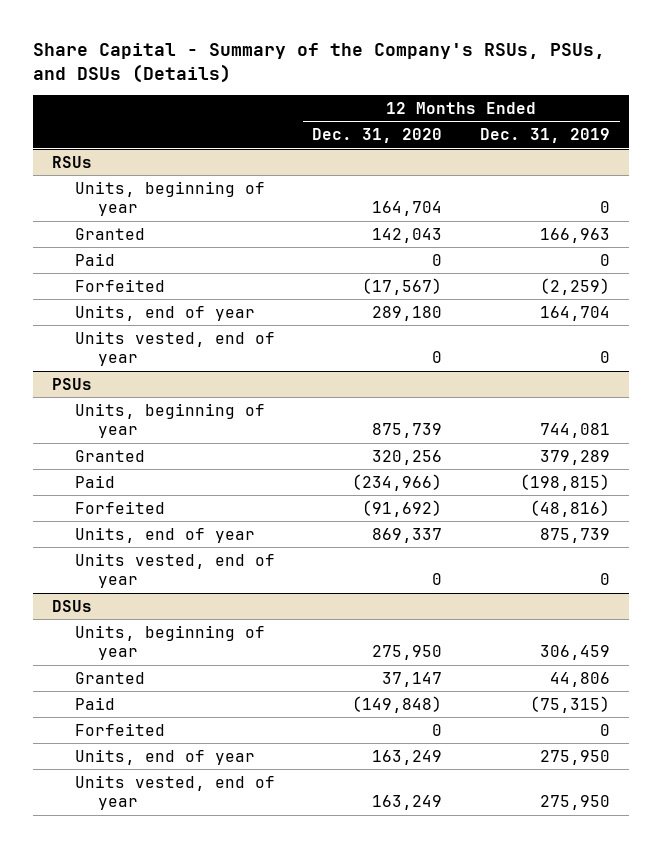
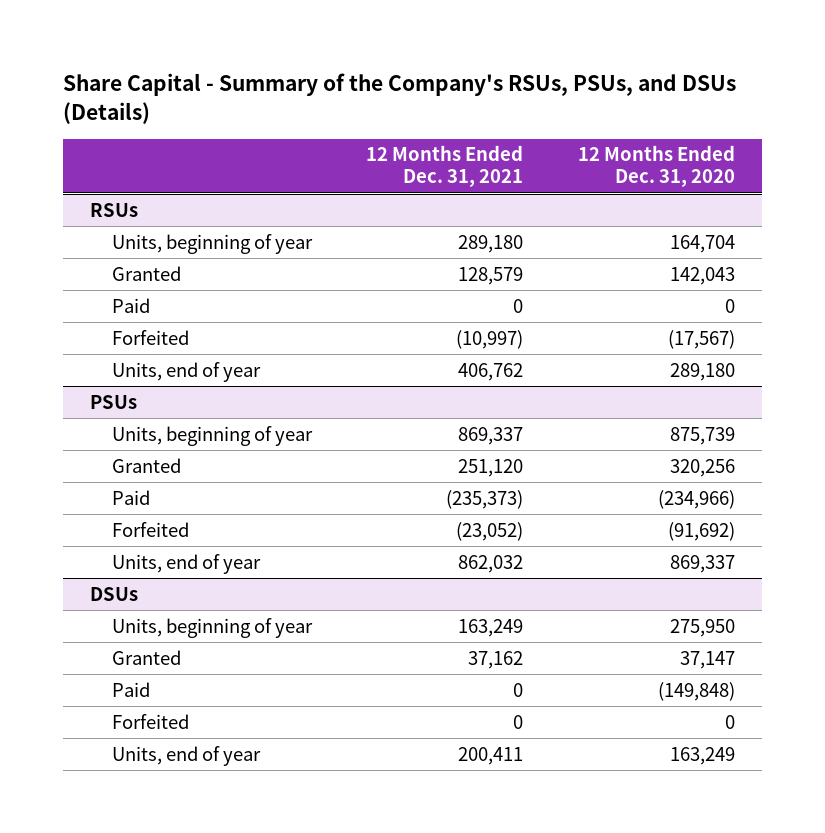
[480,128,611,144] Dec. 31, 2019 -> none
none -> [366,145,524,188] 12 Months Ended Dec. 31, 2021
[74,330,275,367] Units vested, end of year -> none
[74,552,275,589] Units vested, end of year -> none
[74,774,275,811] Units vested, end of year -> none

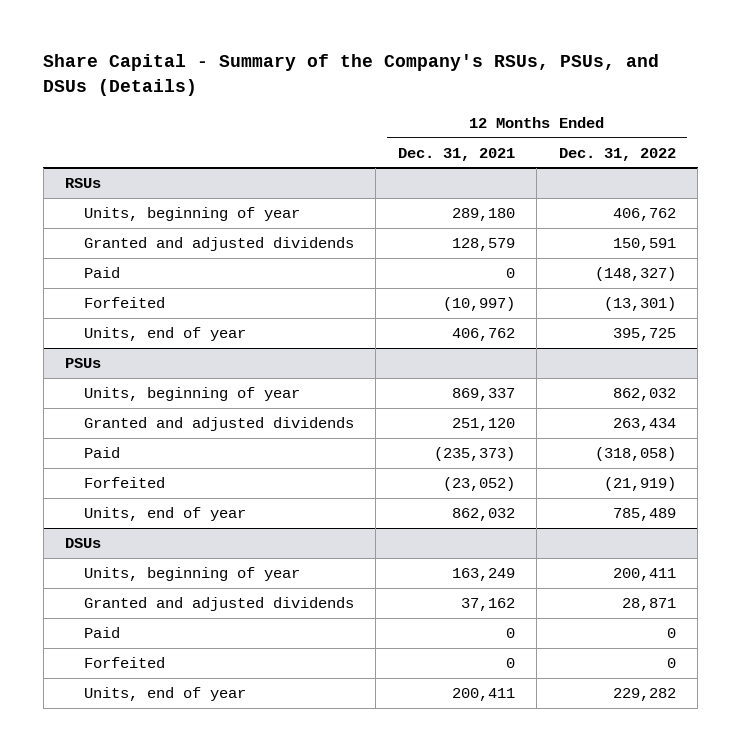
[577,145,735,188] 12 Months Ended Dec. 31, 2020 -> none
none -> [558,147,676,161] Dec. 31, 2022
[111,265,181,281] Granted -> [83,237,354,252] Granted and adjusted dividends
[111,457,181,473] Granted -> [83,417,354,432] Granted and adjusted dividends
[111,649,181,665] Granted -> [83,597,354,612] Granted and adjusted dividends

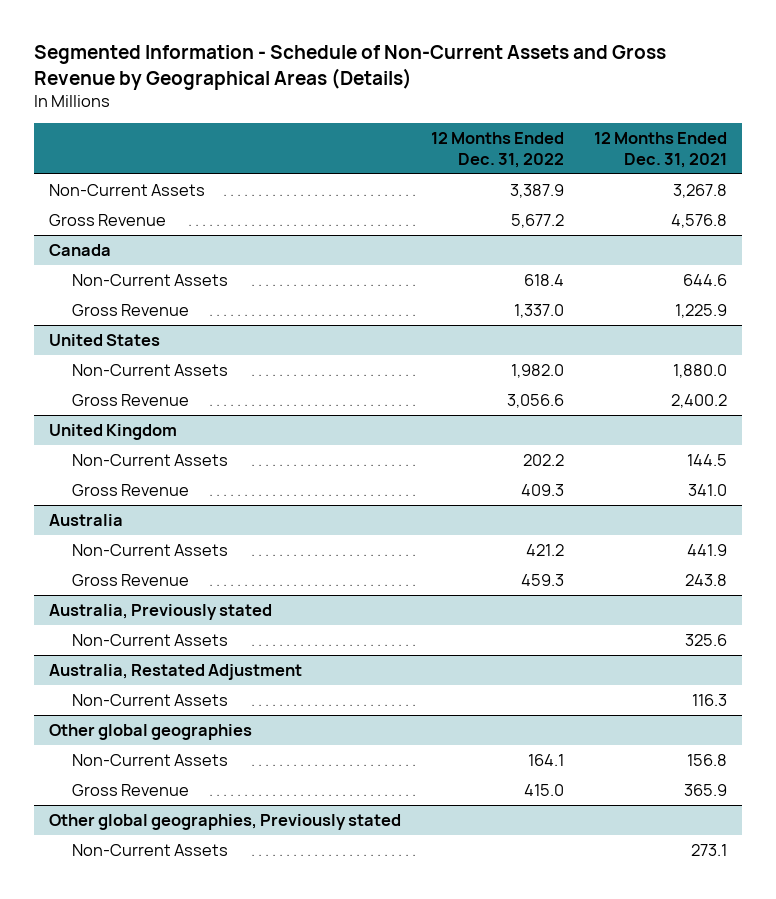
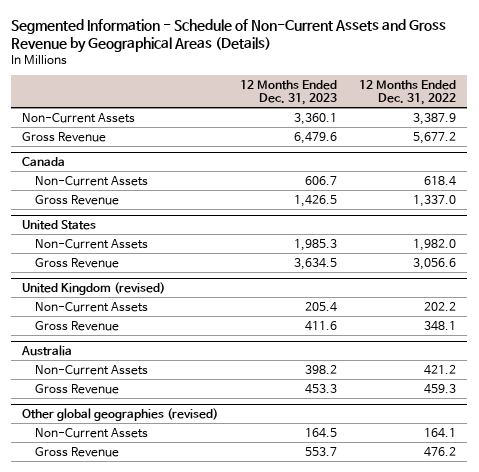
[594,132,728,168] 12 Months Ended Dec. 31, 2021 -> none
none -> [240,79,338,106] 12 Months Ended Dec. 31, 2023
[48,424,177,441] United Kingdom -> [22,282,166,296] United Kingdom (revised)
[521,484,565,497] 409.3 -> [424,320,457,331] 348.1
[48,604,272,621] Australia, Previously stated -> none
[72,634,229,647] Non-Current Assets -> none
[48,664,302,681] Australia, Restated Adjustment -> none
[72,694,229,707] Non-Current Assets -> none
[48,724,252,741] Other global geographies -> [22,408,219,422] Other global geographies (revised)
[48,814,401,831] Other global geographies, Previously stated -> none
[72,844,229,857] Non-Current Assets -> none
[524,784,565,797] 415.0 -> [424,446,457,457] 476.2

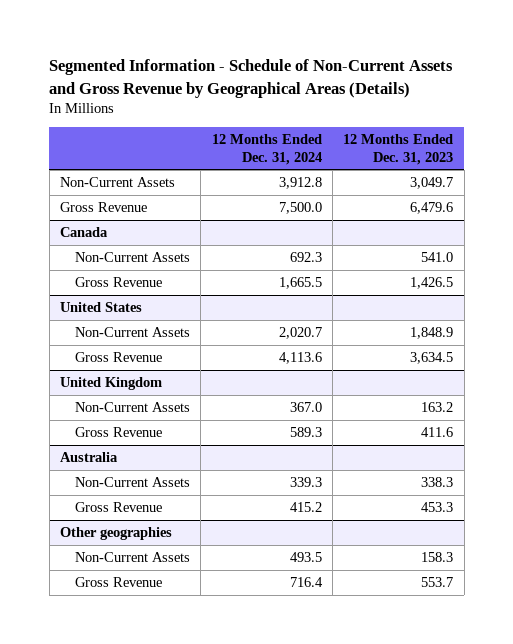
[359,79,457,106] 12 Months Ended Dec. 31, 2022 -> none
none -> [211,134,322,165] 12 Months Ended Dec. 31, 2024
[294,112,338,125] 3,360.1 -> [410,177,454,190] 3,049.7
[305,175,338,185] 606.7 -> [421,252,454,263] 541.0
[294,238,338,251] 1,985.3 -> [410,327,454,340] 1,848.9
[22,282,166,296] United Kingdom (revised) -> [60,377,163,391] United Kingdom
[305,301,338,312] 205.4 -> [421,402,454,413] 163.2
[305,364,338,374] 398.2 -> [421,477,454,488] 338.3
[22,408,219,422] Other global geographies (revised) -> [60,527,173,541] Other geographies
[305,427,338,438] 164.5 -> [421,552,454,563] 158.3

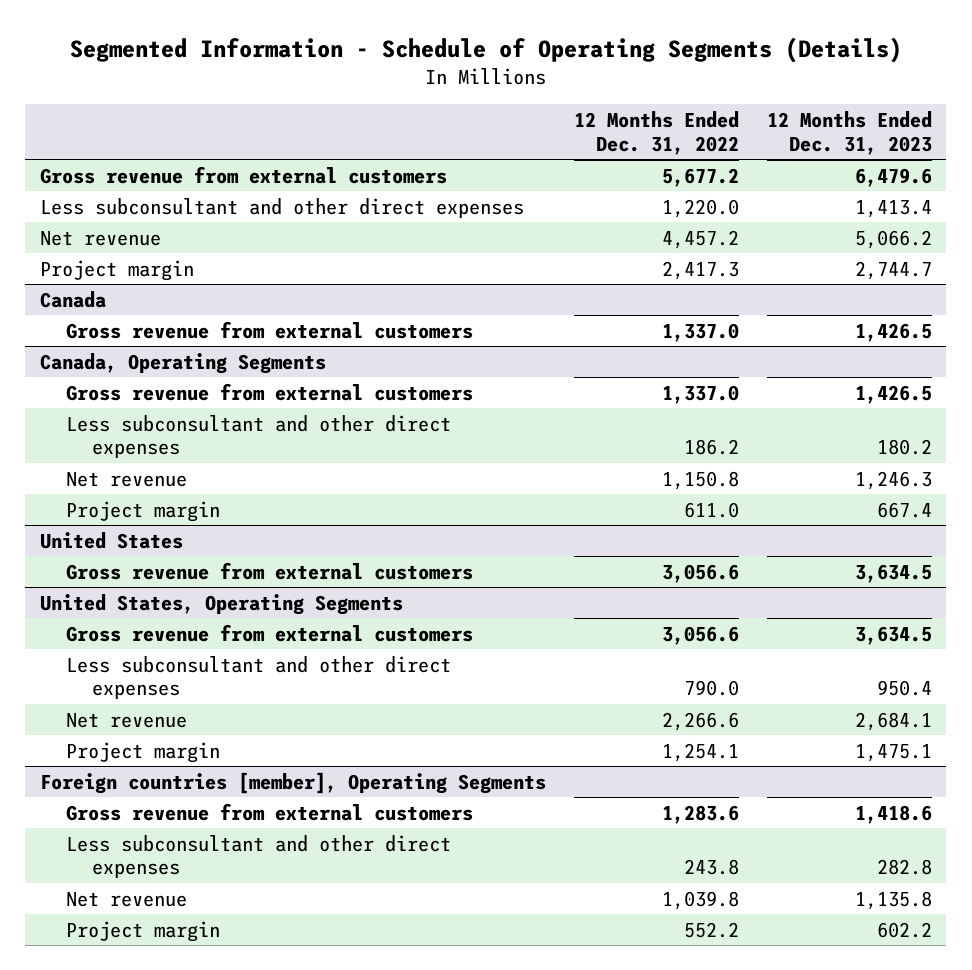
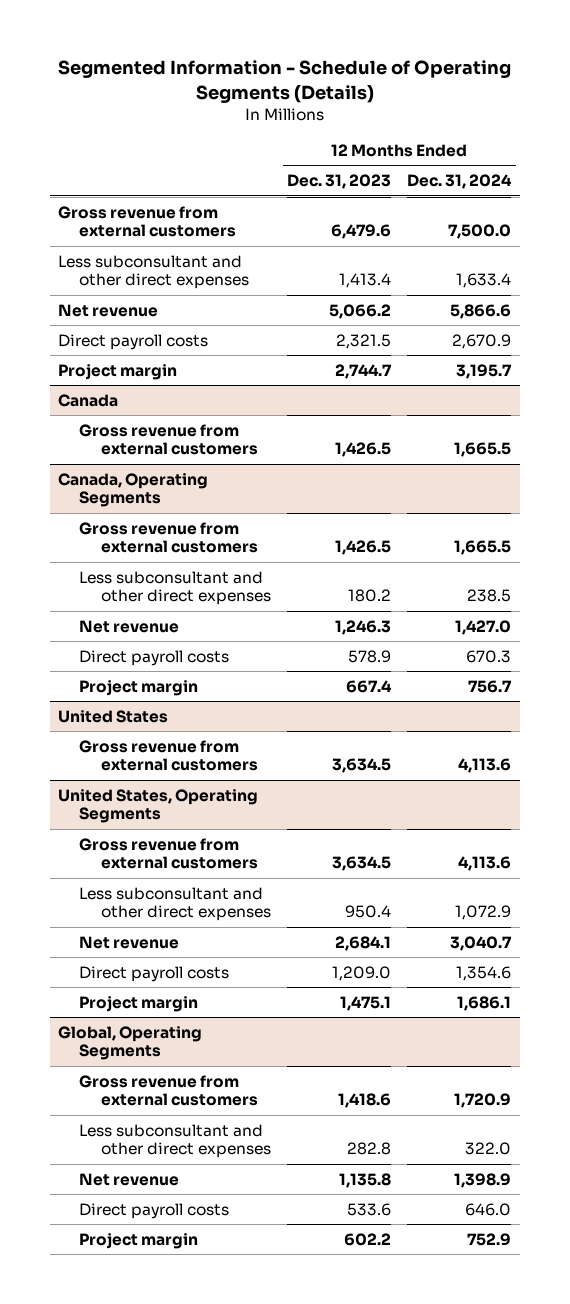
[573,110,739,155] 12 Months Ended Dec. 31, 2022 -> none
none -> [407,174,513,190] Dec. 31, 2024
none -> [58,333,209,350] Direct payroll costs
none -> [79,649,230,666] Direct payroll costs
none -> [79,965,230,982] Direct payroll costs
[39,771,546,794] Foreign countries [member], Operating Segments -> none
none -> [58,1025,203,1061] Global, Operating Segments
none -> [79,1202,230,1219] Direct payroll costs

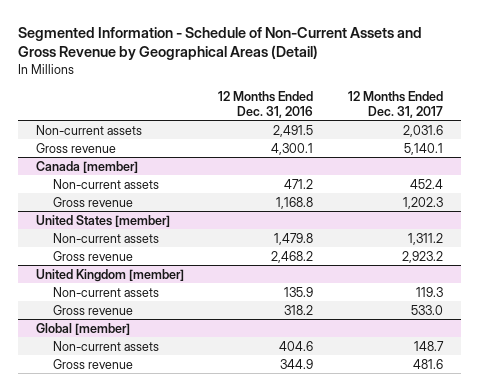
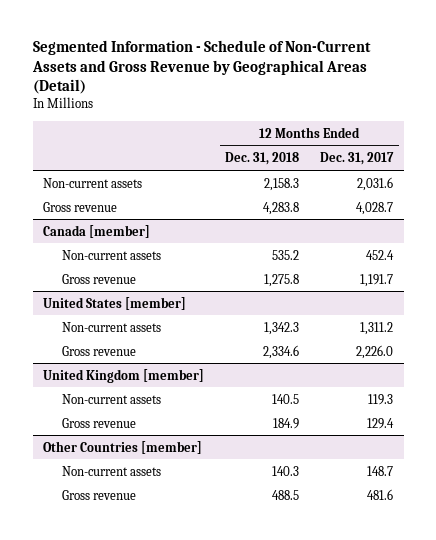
[218,90,314,118] 12 Months Ended Dec. 31, 2016 -> none
none -> [225,152,300,166] Dec. 31, 2018
[404,142,444,155] 5,140.1 -> [356,201,394,215] 4,028.7
[403,196,444,209] 1,202.3 -> [360,273,394,287] 1,191.7
[402,250,444,263] 2,923.2 -> [356,344,394,359] 2,226.0
[35,322,130,335] Global [member] -> none
[411,304,444,315] 533.0 -> [367,417,395,429] 129.4
none -> [43,440,203,454] Other Countries [member]

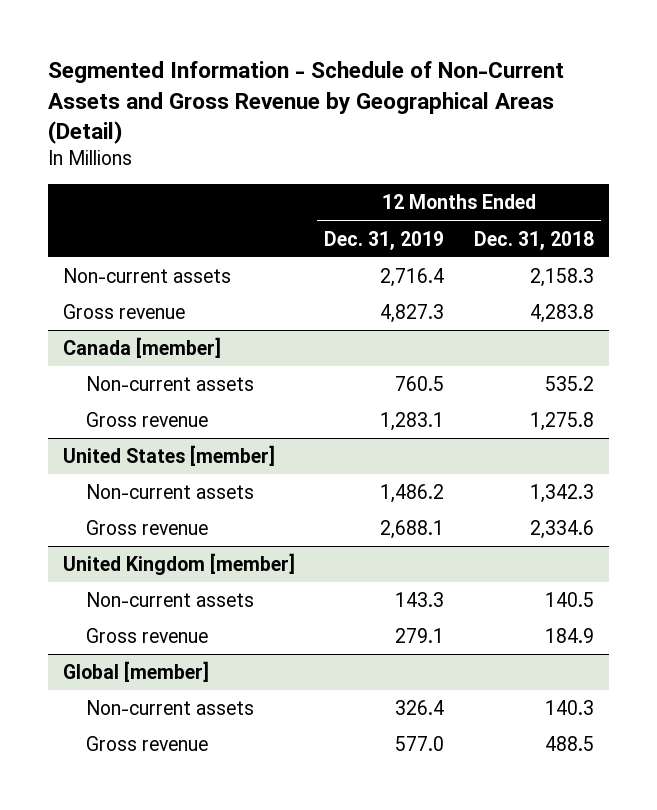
[320,152,395,166] Dec. 31, 2017 -> none
none -> [324,230,445,250] Dec. 31, 2019
[43,440,203,454] Other Countries [member] -> [63,661,210,683] Global [member]

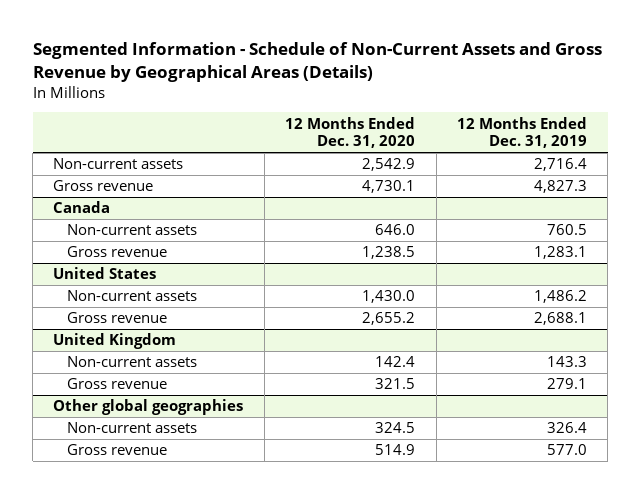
[48,61,565,144] Segmented Information - Schedule of Non-Current Assets and Gross Revenue by Geographical Areas (Detail) -> [32,42,602,83] Segmented Information - Schedule of Non-Current Assets and Gross Revenue by Geographical Areas (Details)
[473,230,594,250] Dec. 31, 2018 -> none
none -> [285,116,416,149] 12 Months Ended Dec. 31, 2020
[63,337,222,359] Canada [member] -> [53,201,111,214] Canada
[63,445,276,467] United States [member] -> [53,267,157,280] United States
[63,553,296,576] United Kingdom [member] -> [53,333,177,350] United Kingdom
[63,661,210,683] Global [member] -> [53,399,244,416] Other global geographies

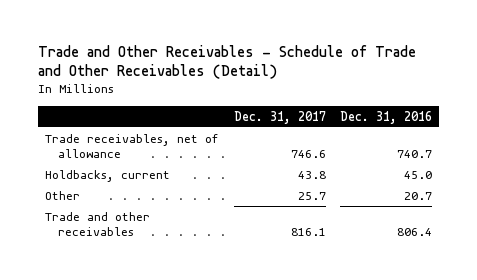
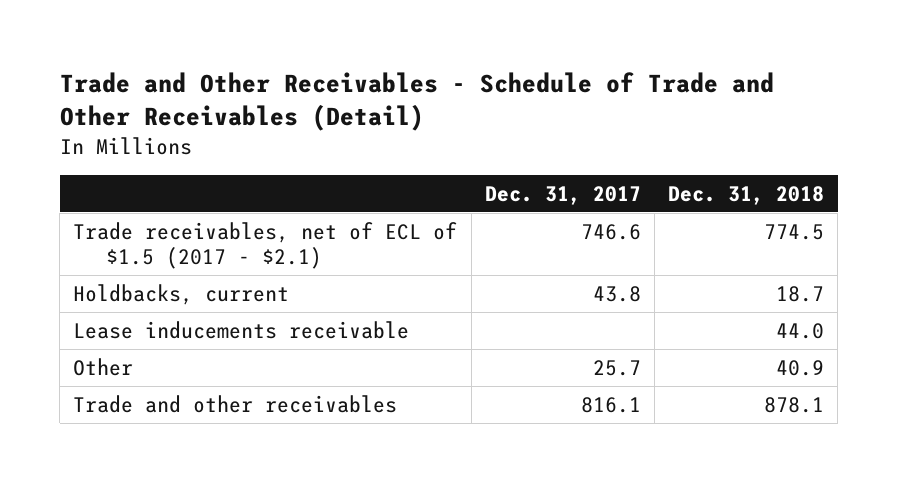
[340,110,433,124] Dec. 31, 2016 -> none
none -> [668,185,825,205] Dec. 31, 2018
[45,133,220,158] Trade receivables, net of allowance -> [73,221,458,270] Trade receivables, net of ECL of $1.5 (2017 - $2.1)
none -> [73,320,410,339] Lease inducements receivable

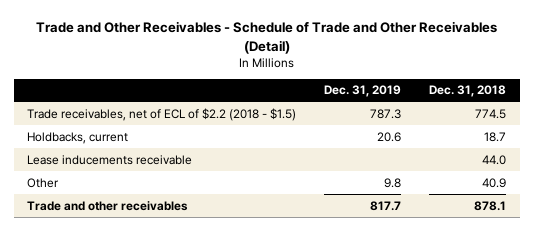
[484,185,641,205] Dec. 31, 2017 -> none
none -> [324,85,402,98] Dec. 31, 2019
[73,221,458,270] Trade receivables, net of ECL of $1.5 (2017 - $2.1) -> [27,107,297,121] Trade receivables, net of ECL of $2.2 (2018 - $1.5)

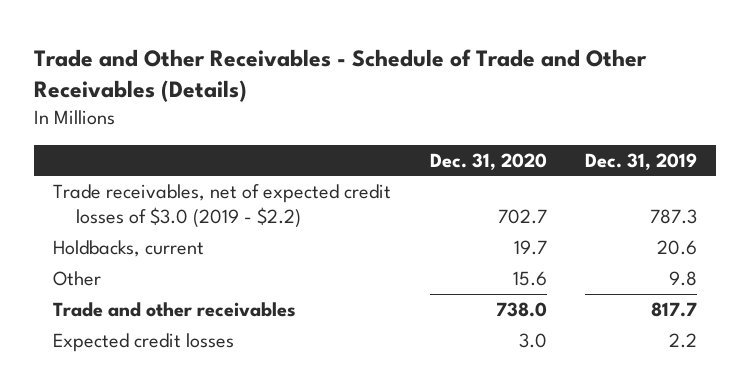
[35,21,497,54] Trade and Other Receivables - Schedule of Trade and Other Receivables (Detail) -> [34,48,648,102] Trade and Other Receivables - Schedule of Trade and Other Receivables (Details)
[429,85,507,98] Dec. 31, 2018 -> none
none -> [429,152,547,170] Dec. 31, 2020
[27,107,297,121] Trade receivables, net of ECL of $2.2 (2018 - $1.5) -> [53,184,392,229] Trade receivables, net of expected credit losses of $3.0 (2019 - $2.2)
[27,154,193,165] Lease inducements receivable -> none
none -> [53,333,235,353] Expected credit losses

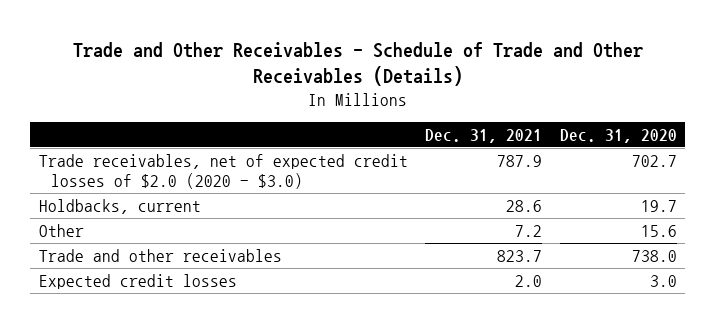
[584,152,697,170] Dec. 31, 2019 -> none
none -> [425,128,543,143] Dec. 31, 2021
[53,184,392,229] Trade receivables, net of expected credit losses of $3.0 (2019 - $2.2) -> [38,153,408,190] Trade receivables, net of expected credit losses of $2.0 (2020 - $3.0)

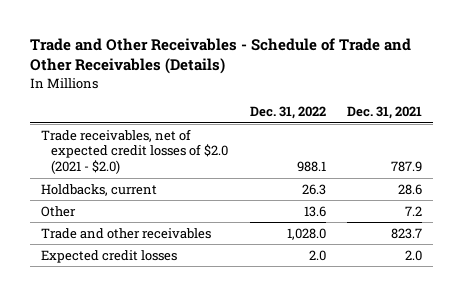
[559,128,677,143] Dec. 31, 2020 -> none
none -> [249,106,326,120] Dec. 31, 2022
[38,153,408,190] Trade receivables, net of expected credit losses of $2.0 (2020 - $3.0) -> [40,128,229,175] Trade receivables, net of expected credit losses of $2.0 (2021 - $2.0)

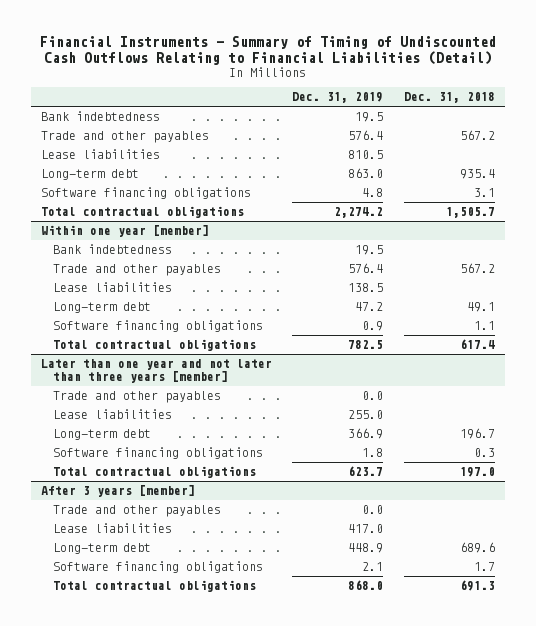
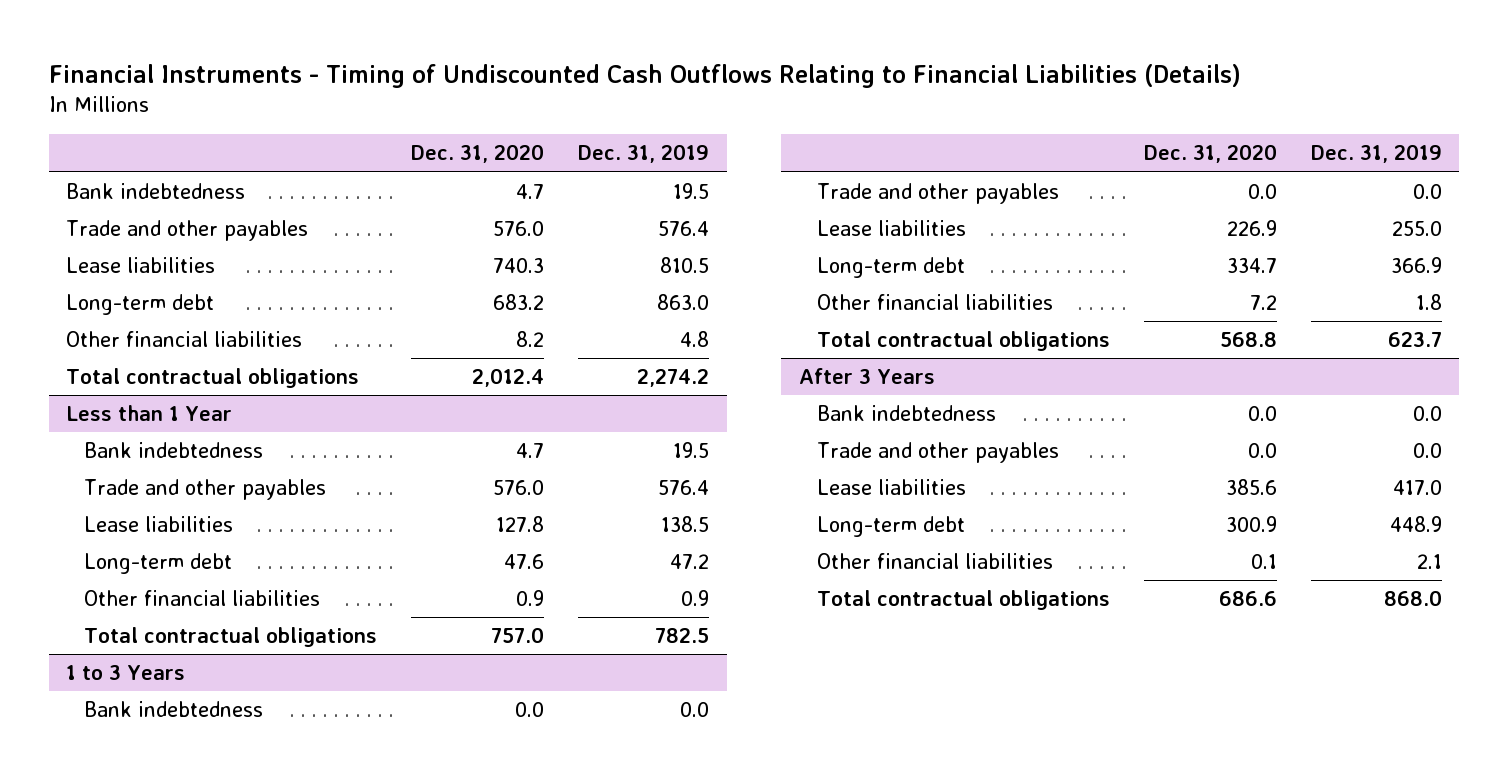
[39,35,496,65] Financial Instruments - Summary of Timing of Undiscounted Cash Outflows Relating to Financial Liabilities (Detail) -> [48,63,1241,88] Financial Instruments - Timing of Undiscounted Cash Outflows Relating to Financial Liabilities (Details)
[403,92,495,104] Dec. 31, 2018 -> none
none -> [411,144,545,164] Dec. 31, 2020
[41,187,252,200] Software financing obligations -> none
none -> [65,331,302,348] Other financial liabilities
[41,225,210,238] Within one year [member] -> [65,405,232,422] Less than 1 Year
[52,320,263,333] Software financing obligations -> none
none -> [83,590,320,607] Other financial liabilities
[41,359,273,383] Later than one year and not later than three years [member] -> [65,665,185,681] 1 to 3 Years
none -> [83,701,263,718] Bank indebtedness
[52,447,263,460] Software financing obligations -> none
none -> [816,294,1053,311] Other financial liabilities
[41,485,196,498] After 3 years [member] -> [798,368,935,385] After 3 Years
none -> [816,405,996,422] Bank indebtedness
[52,561,263,574] Software financing obligations -> none
none -> [816,553,1053,570] Other financial liabilities

